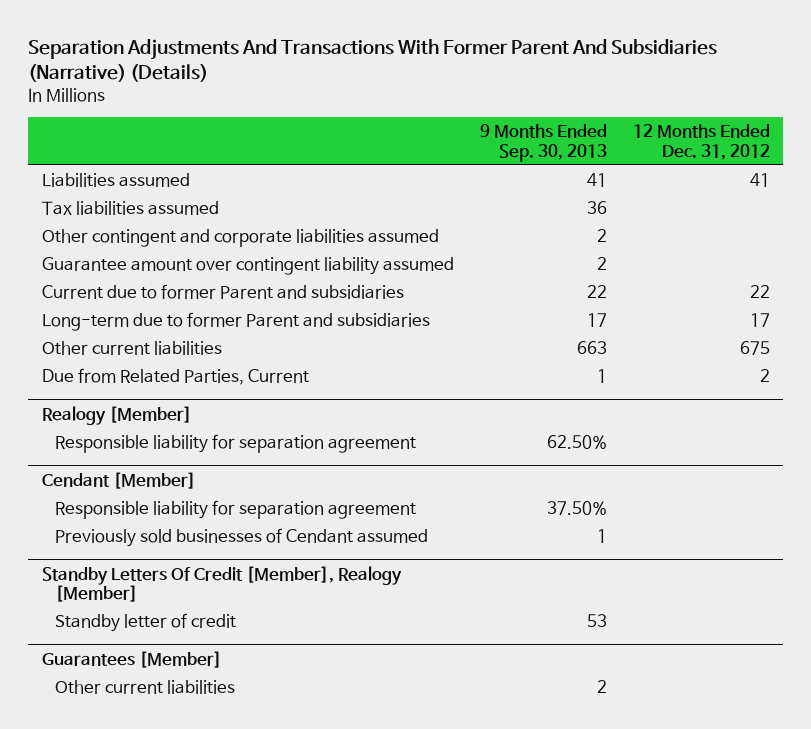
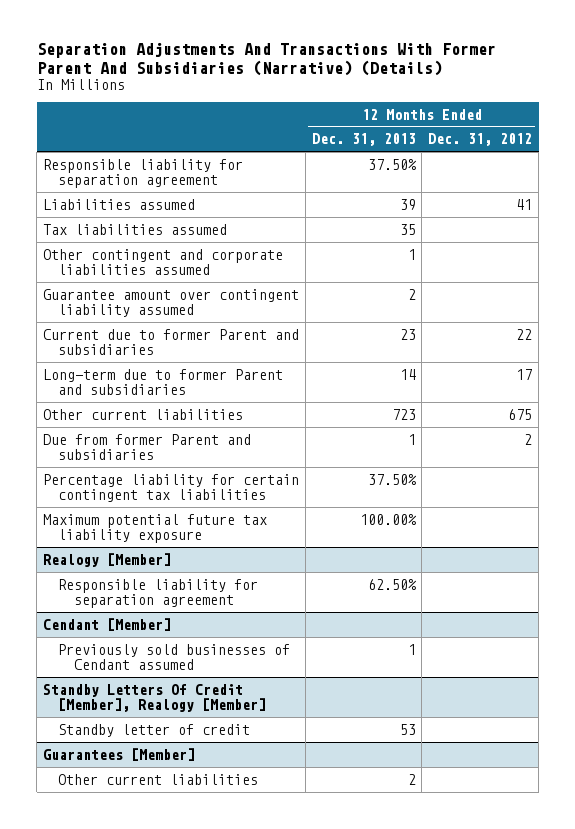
[479,124,607,162] 9 Months Ended Sep. 30, 2013 -> none
none -> [311,133,416,147] Dec. 31, 2013
none -> [42,158,243,188] Responsible liability for separation agreement
[41,367,309,385] Due from Related Parties, Current -> [42,433,251,460] Due from former Parent and subsidiaries
none -> [42,473,299,502] Percentage liability for certain contingent tax liabilities
none -> [42,513,267,543] Maximum potential future tax liability exposure
[55,499,417,519] Responsible liability for separation agreement -> none

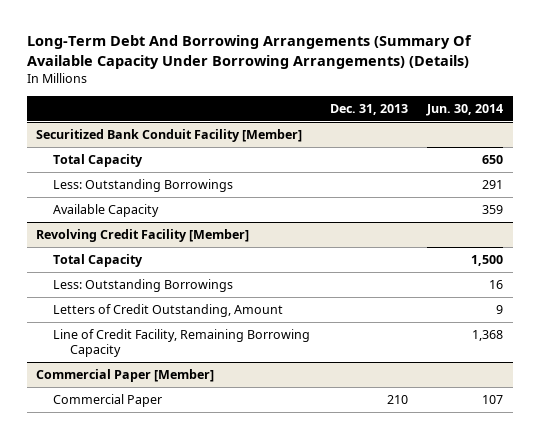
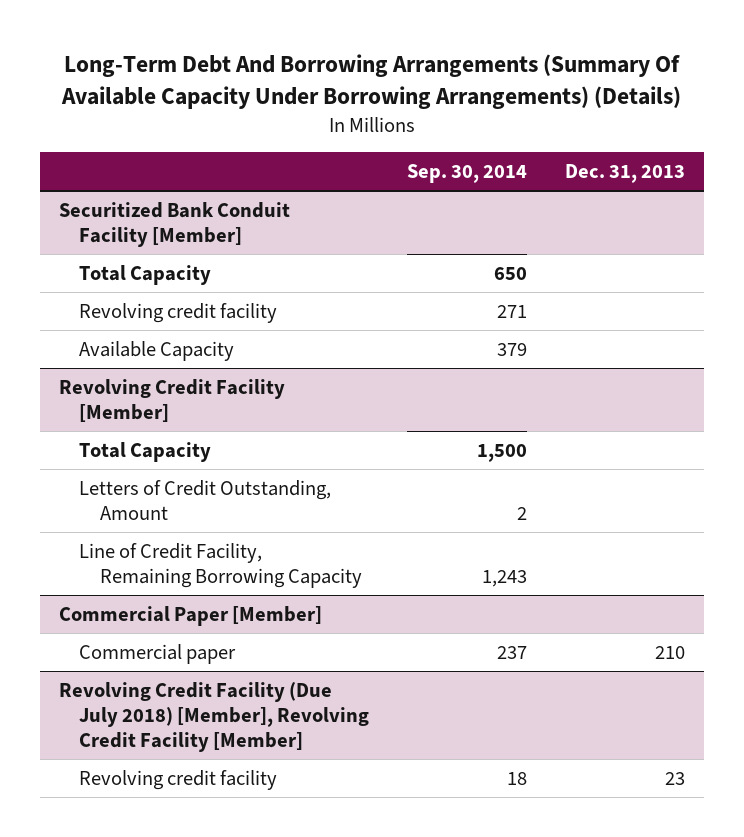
[426,103,504,116] Jun. 30, 2014 -> none
none -> [407,164,528,184] Sep. 30, 2014
[52,178,233,192] Less: Outstanding Borrowings -> none
none -> [79,302,278,323] Revolving credit facility
[52,278,233,292] Less: Outstanding Borrowings -> none
[52,393,162,407] Commercial Paper -> [79,643,237,664] Commercial paper
none -> [59,681,370,752] Revolving Credit Facility (Due July 2018) [Member], Revolving Credit Facility [Member]
none -> [79,769,278,790] Revolving credit facility

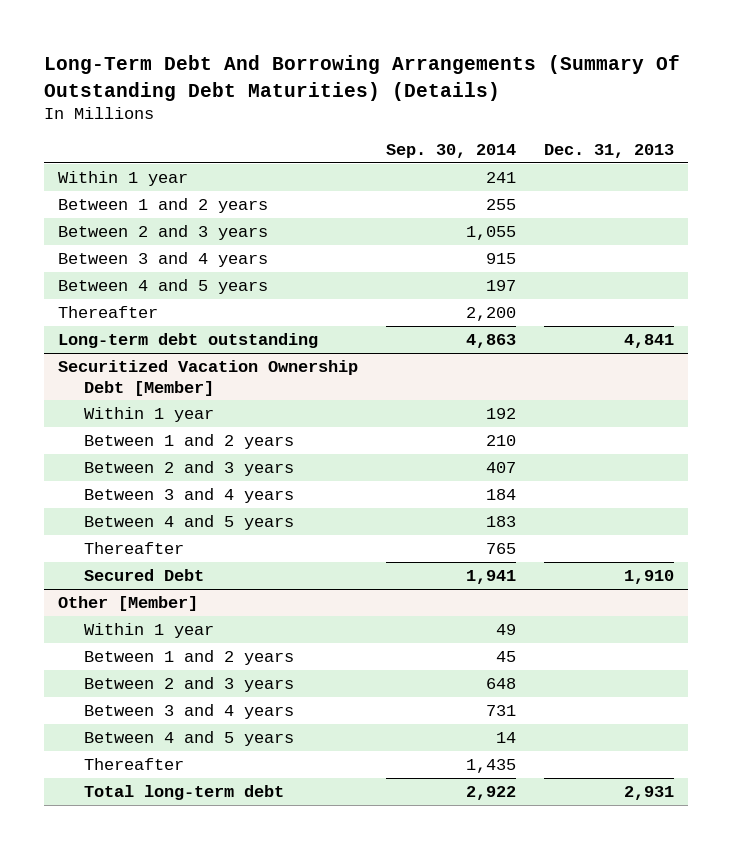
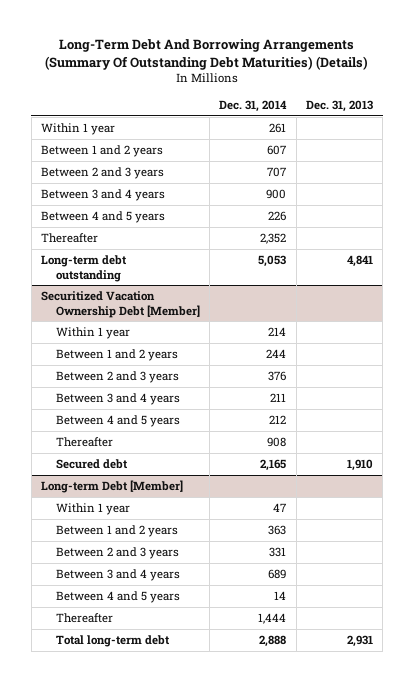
[386,144,517,159] Sep. 30, 2014 -> none
none -> [219,99,288,112] Dec. 31, 2014
[84,568,205,581] Secured Debt -> [55,459,128,470] Secured debt
[57,595,198,611] Other [Member] -> [41,480,184,494] Long-term Debt [Member]

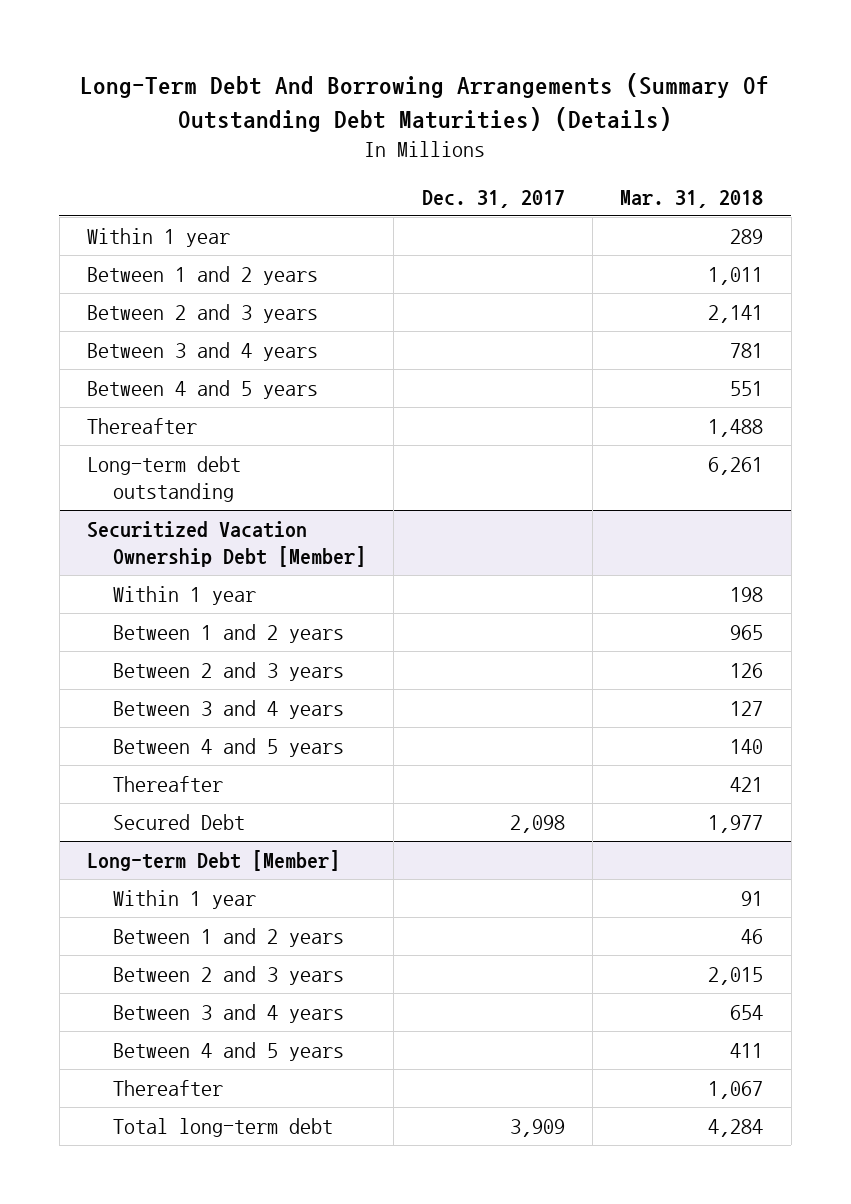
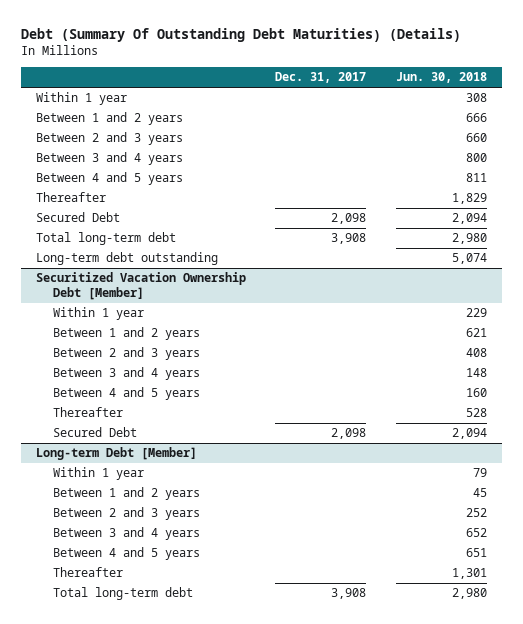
[80,73,770,132] Long-Term Debt And Borrowing Arrangements (Summary Of Outstanding Debt Maturities) (Details) -> [20,27,461,42] Debt (Summary Of Outstanding Debt Maturities) (Details)
[620,189,764,208] Mar. 31, 2018 -> none
none -> [396,72,488,84] Jun. 30, 2018
none -> [35,212,120,223] Secured Debt
none -> [35,232,176,246] Total long-term debt
[509,1118,565,1137] 3,909 -> [331,588,367,600] 3,908

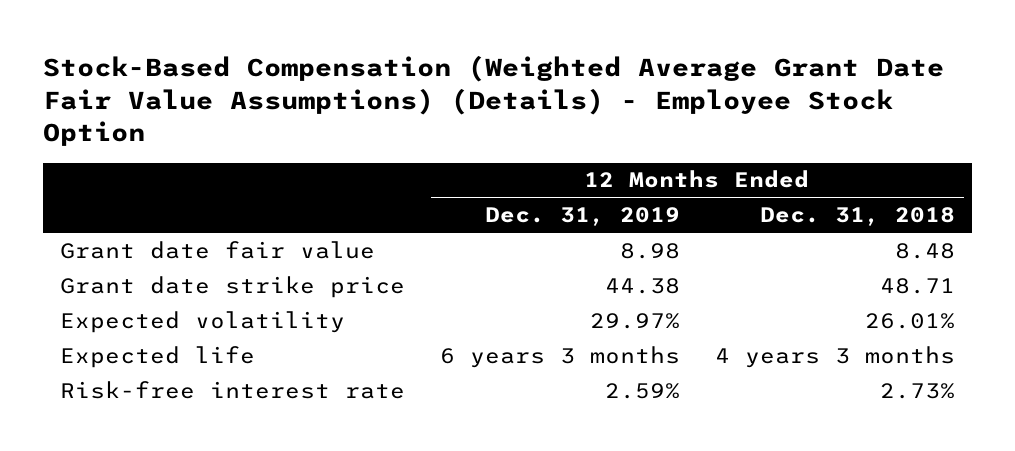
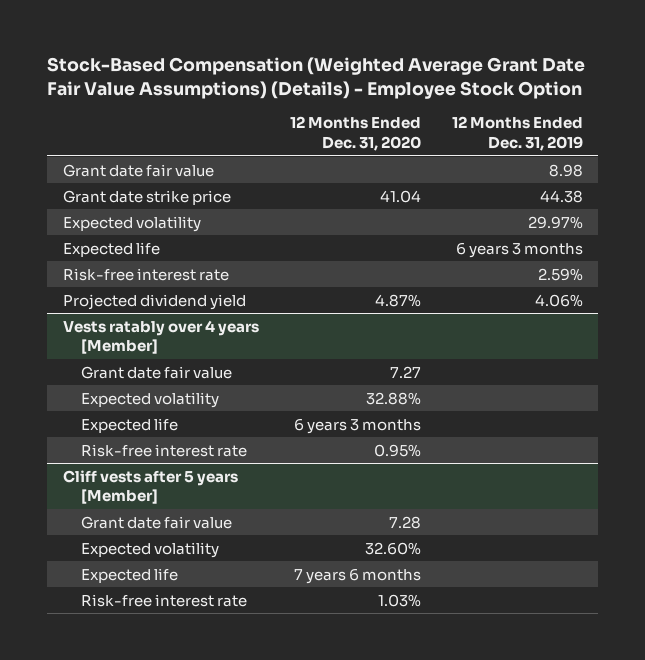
[759,207,955,227] Dec. 31, 2018 -> none
none -> [289,116,421,152] 12 Months Ended Dec. 31, 2020
none -> [62,293,246,310] Projected dividend yield
none -> [62,319,259,355] Vests ratably over 4 years [Member]
none -> [81,365,233,379] Grant date fair value
none -> [81,391,220,408] Expected volatility
none -> [81,417,179,433] Expected life
none -> [81,443,248,457] Risk-free interest rate
none -> [62,469,238,505] Cliff vests after 5 years [Member]
none -> [81,515,233,529] Grant date fair value
none -> [81,541,220,558] Expected volatility
none -> [81,567,179,583] Expected life
none -> [81,593,248,607] Risk-free interest rate

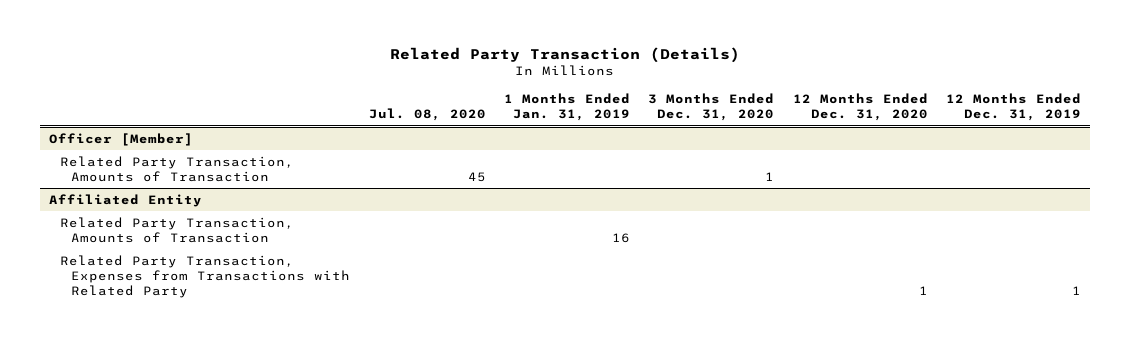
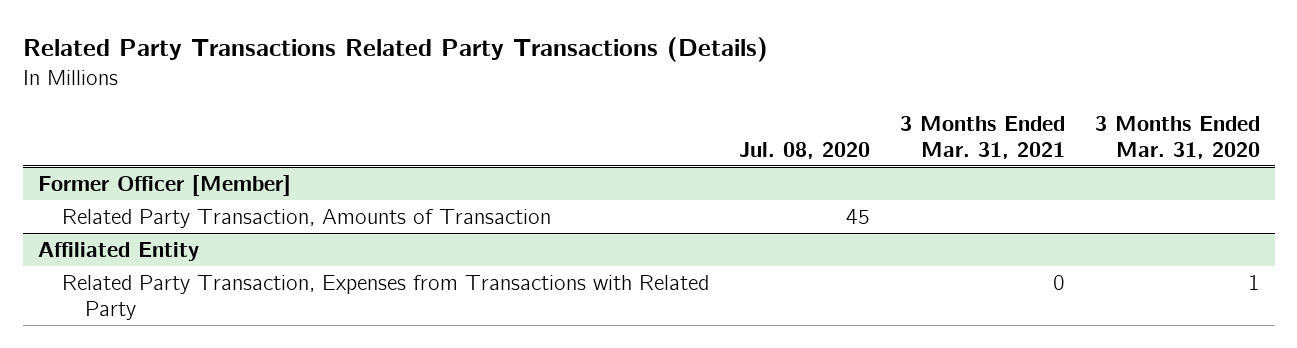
[390,46,741,63] Related Party Transaction (Details) -> [22,37,768,63] Related Party Transactions Related Party Transactions (Details)
[504,93,631,122] 1 Months Ended Jan. 31, 2019 -> none
[648,93,775,122] 3 Months Ended Dec. 31, 2020 -> none
[792,93,928,122] 12 Months Ended Dec. 31, 2020 -> none
[945,93,1081,122] 12 Months Ended Dec. 31, 2019 -> none
none -> [899,115,1065,159] 3 Months Ended Mar. 31, 2021
none -> [1094,115,1260,159] 3 Months Ended Mar. 31, 2020
[49,132,194,146] Officer [Member] -> [37,174,291,196] Former Officer [Member]
[60,216,295,243] Related Party Transaction, Amounts of Transaction -> none

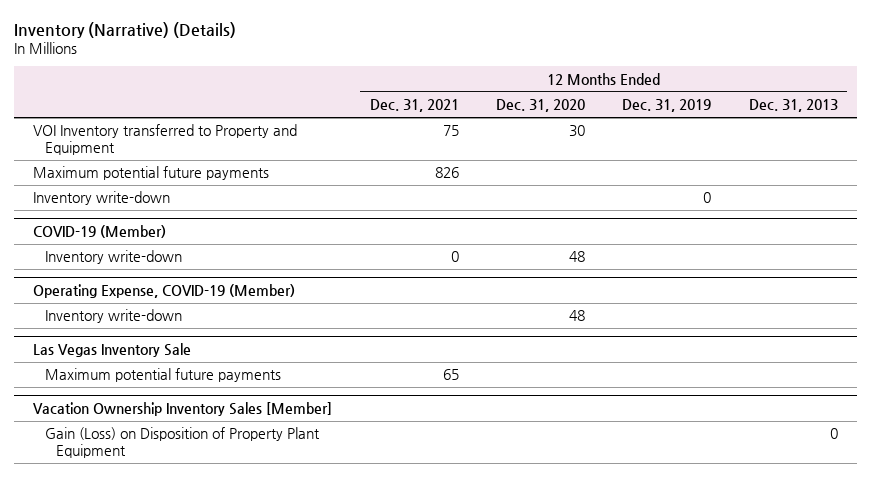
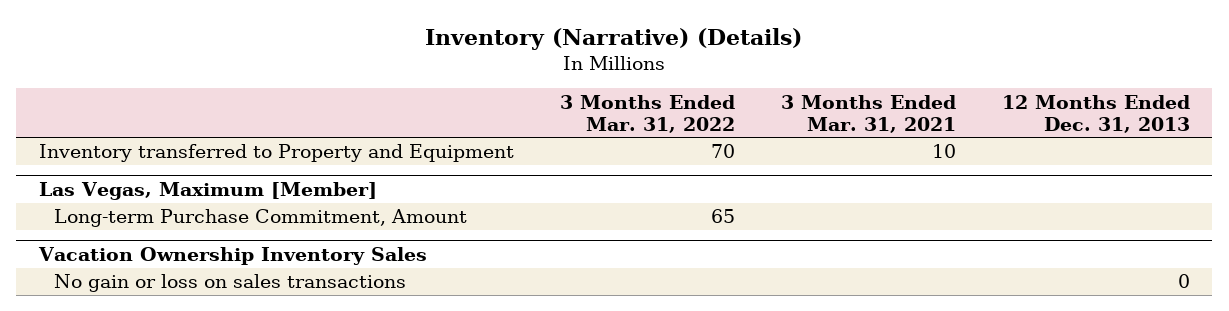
[369,99,459,113] Dec. 31, 2021 -> none
[495,99,585,113] Dec. 31, 2020 -> none
[622,99,712,113] Dec. 31, 2019 -> none
none -> [559,94,735,133] 3 Months Ended Mar. 31, 2022
none -> [780,94,956,133] 3 Months Ended Mar. 31, 2021
[33,166,270,181] Maximum potential future payments -> none
[33,191,171,206] Inventory write-down -> none
[33,224,167,238] COVID-19 (Member) -> none
[44,250,182,265] Inventory write-down -> none
[33,283,296,298] Operating Expense, COVID-19 (Member) -> none
[44,309,182,324] Inventory write-down -> none
[33,342,192,357] Las Vegas Inventory Sale -> none
[44,368,281,383] Maximum potential future payments -> none
[33,124,298,156] VOI Inventory transferred to Property and Equipment -> [39,144,515,163] Inventory transferred to Property and Equipment
none -> [39,182,378,201] Las Vegas, Maximum [Member]
none -> [54,209,468,228] Long-term Purchase Commitment, Amount
[33,401,333,416] Vacation Ownership Inventory Sales [Member] -> [38,247,428,266] Vacation Ownership Inventory Sales
[44,427,320,459] Gain (Loss) on Disposition of Property Plant Equipment -> [54,274,407,293] No gain or loss on sales transactions

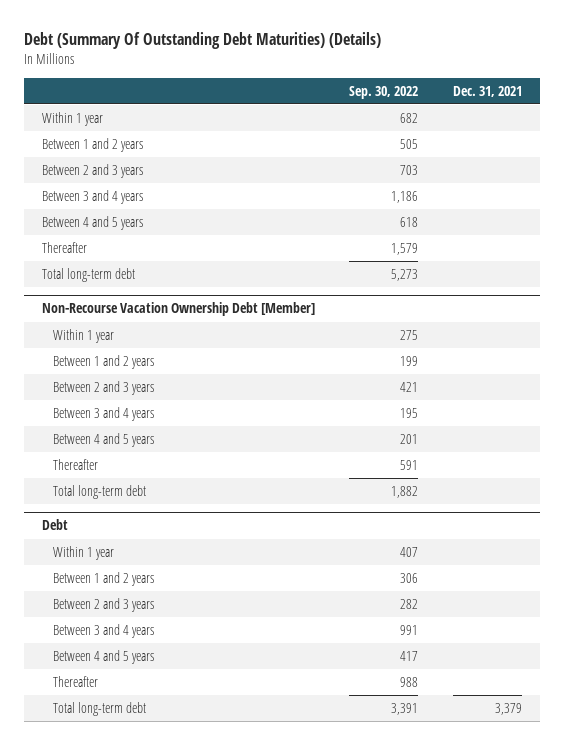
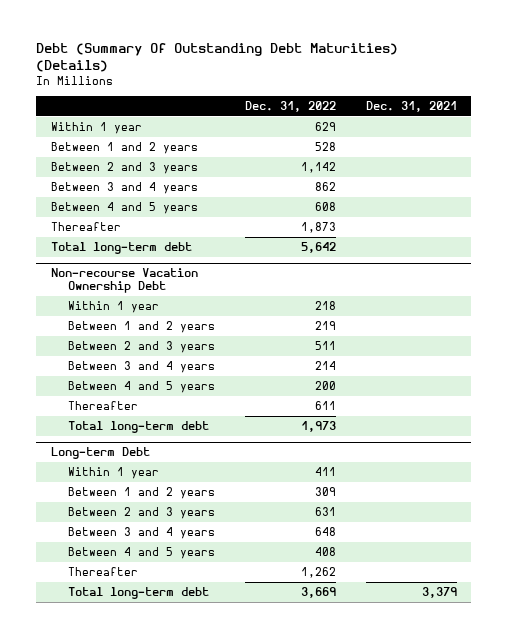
[349,85,419,99] Sep. 30, 2022 -> none
none -> [244,100,336,112] Dec. 31, 2022
[41,302,315,317] Non-Recourse Vacation Ownership Debt [Member] -> [50,268,198,293] Non-recourse Vacation Ownership Debt
[41,519,68,531] Debt -> [50,447,150,460] Long-term Debt

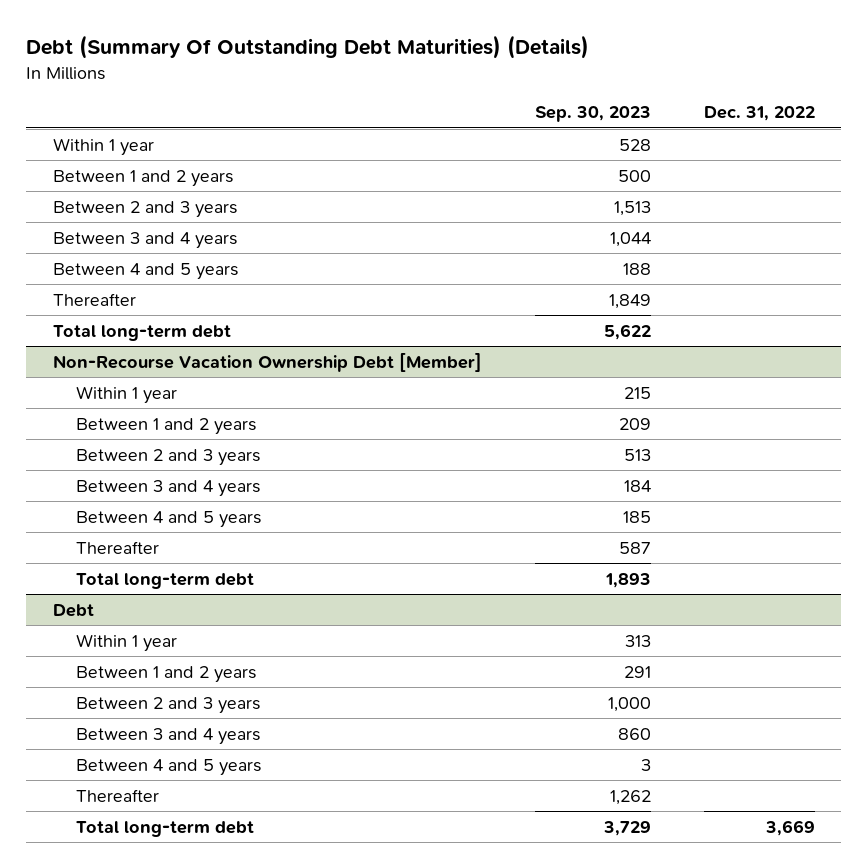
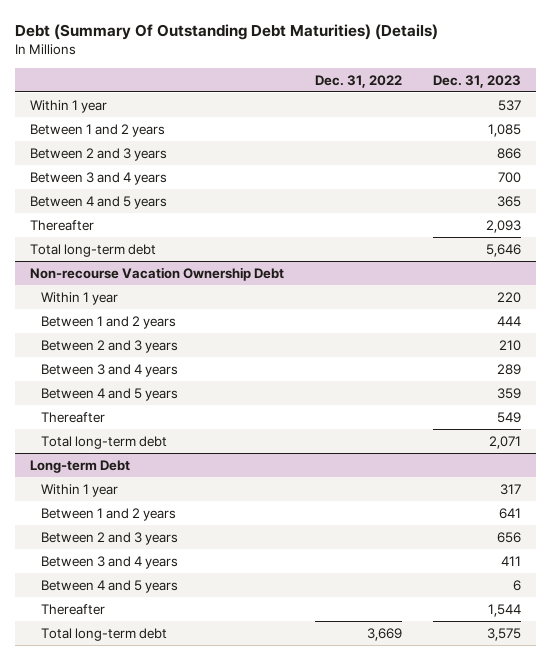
[534,106,651,123] Sep. 30, 2023 -> none
none -> [432,74,521,88] Dec. 31, 2023
[52,352,482,372] Non-Recourse Vacation Ownership Debt [Member] -> [30,266,285,281] Non-recourse Vacation Ownership Debt
[52,603,94,617] Debt -> [30,459,131,473] Long-term Debt

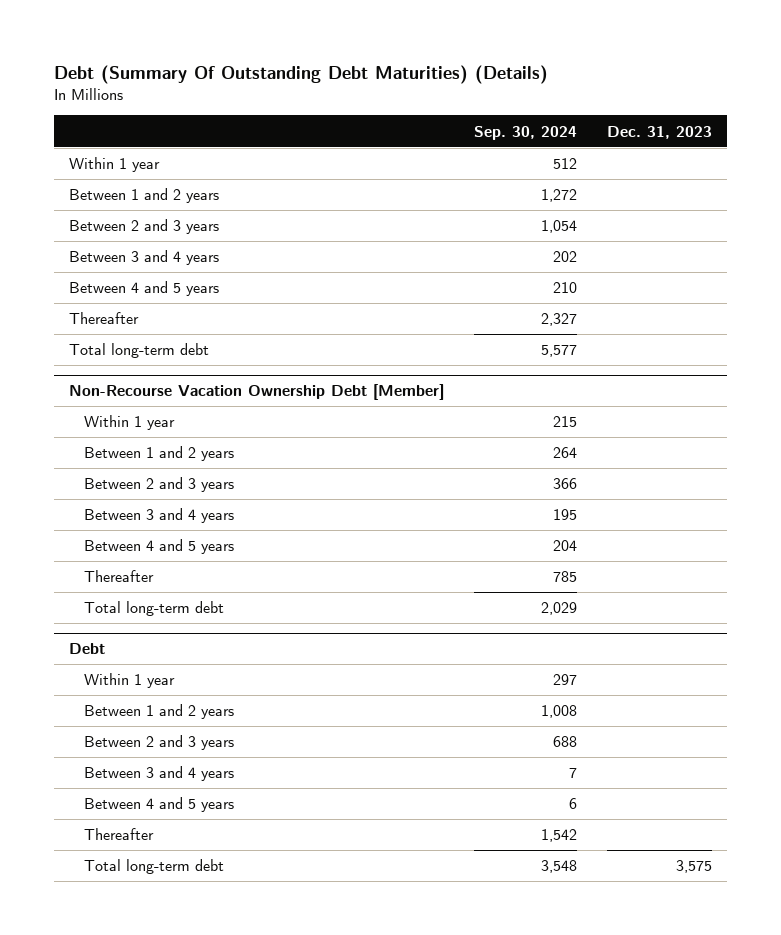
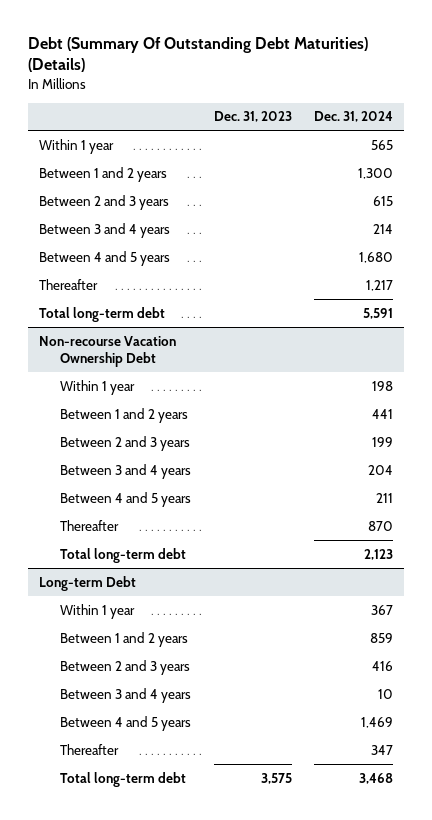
[474,125,578,140] Sep. 30, 2024 -> none
none -> [314,111,394,123] Dec. 31, 2024
[69,384,445,401] Non-Recourse Vacation Ownership Debt [Member] -> [39,335,177,368] Non-recourse Vacation Ownership Debt
[69,643,106,655] Debt -> [39,575,137,591] Long-term Debt

